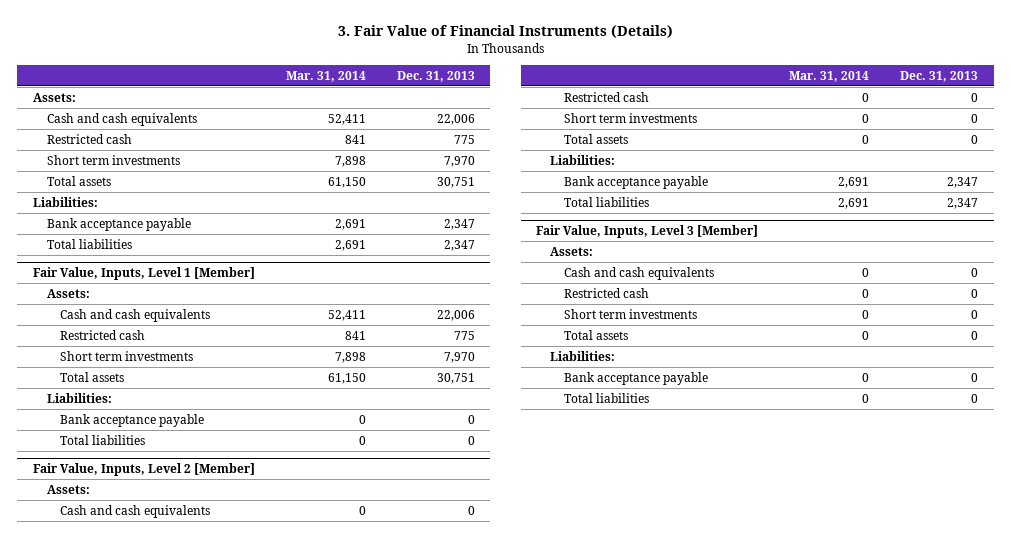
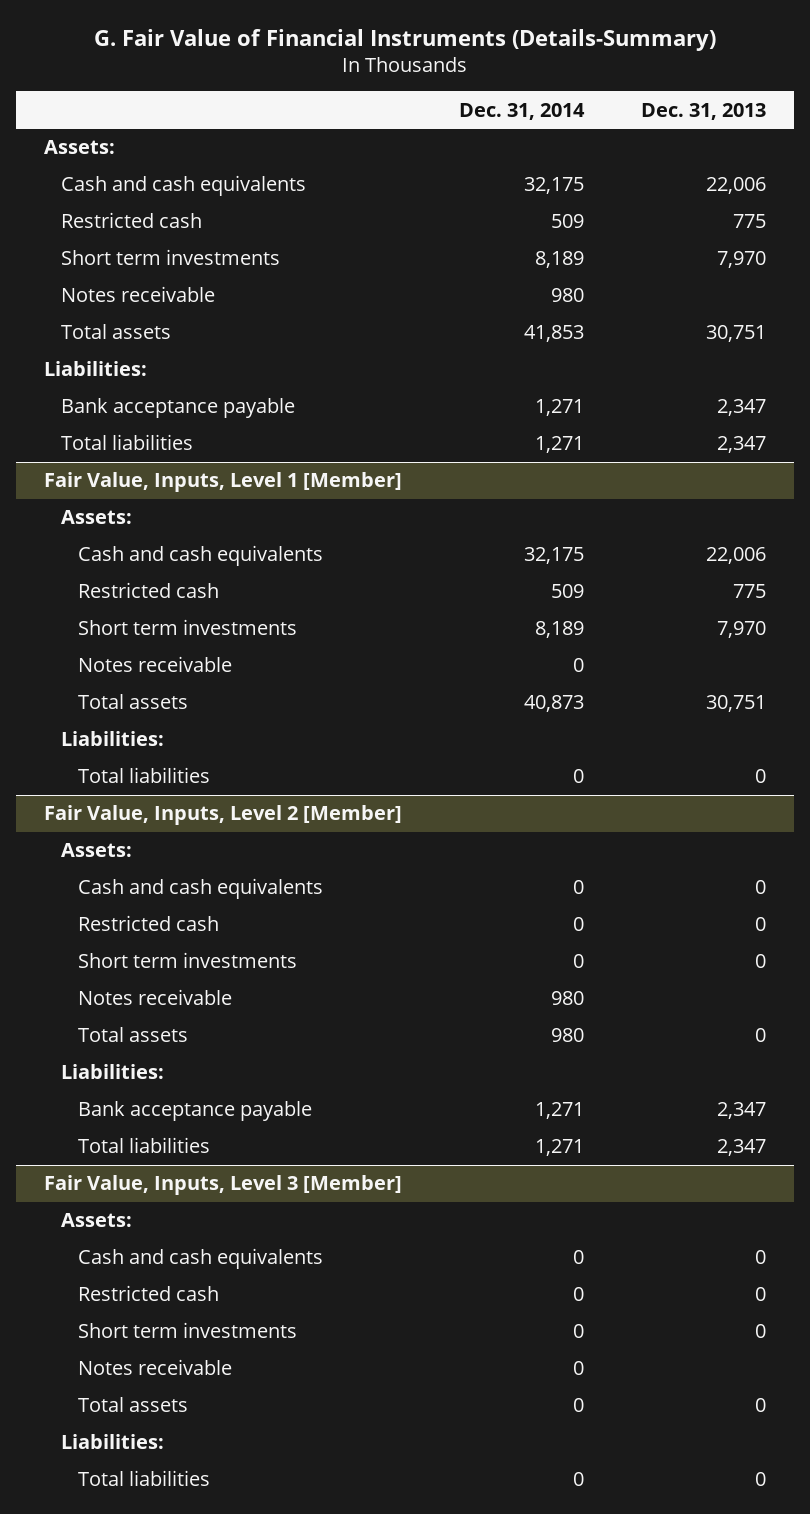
[337,25,673,39] 3. Fair Value of Financial Instruments (Details) -> [93,28,716,51] G. Fair Value of Financial Instruments (Details-Summary)
[285,70,366,82] Mar. 31, 2014 -> none
none -> [458,102,585,120] Dec. 31, 2014
none -> [61,286,216,303] Notes receivable
none -> [78,656,233,673] Notes receivable
[60,413,205,427] Bank acceptance payable -> none
none -> [78,989,233,1006] Notes receivable
none -> [78,1359,233,1376] Notes receivable
[563,371,708,385] Bank acceptance payable -> none

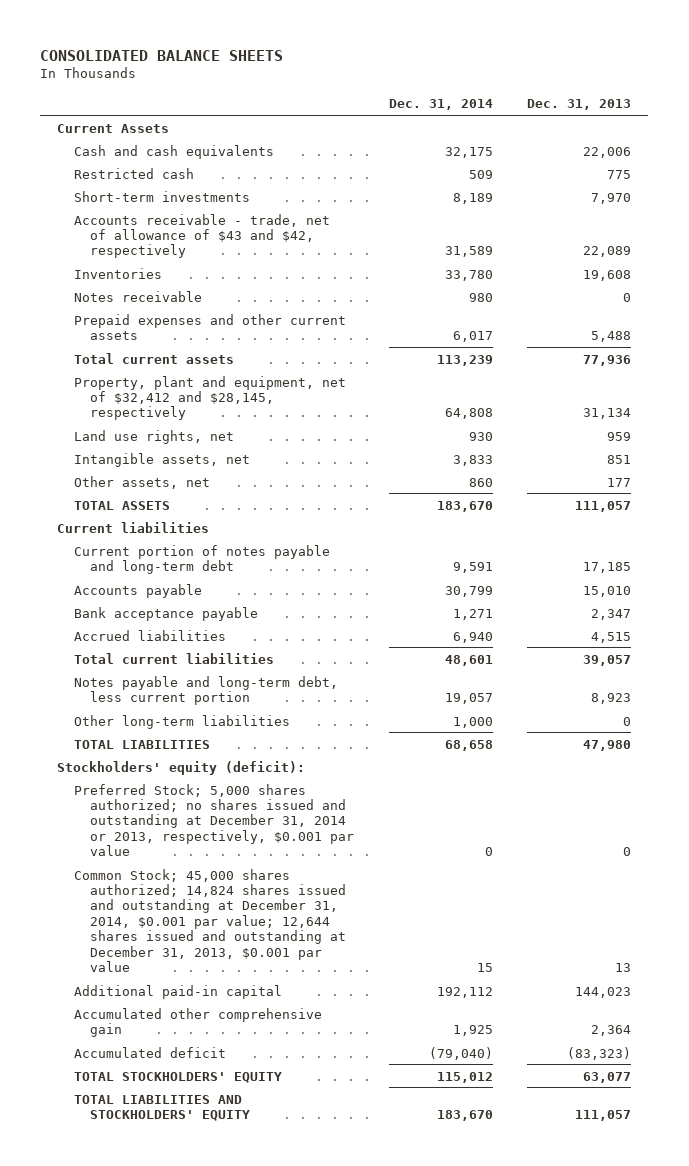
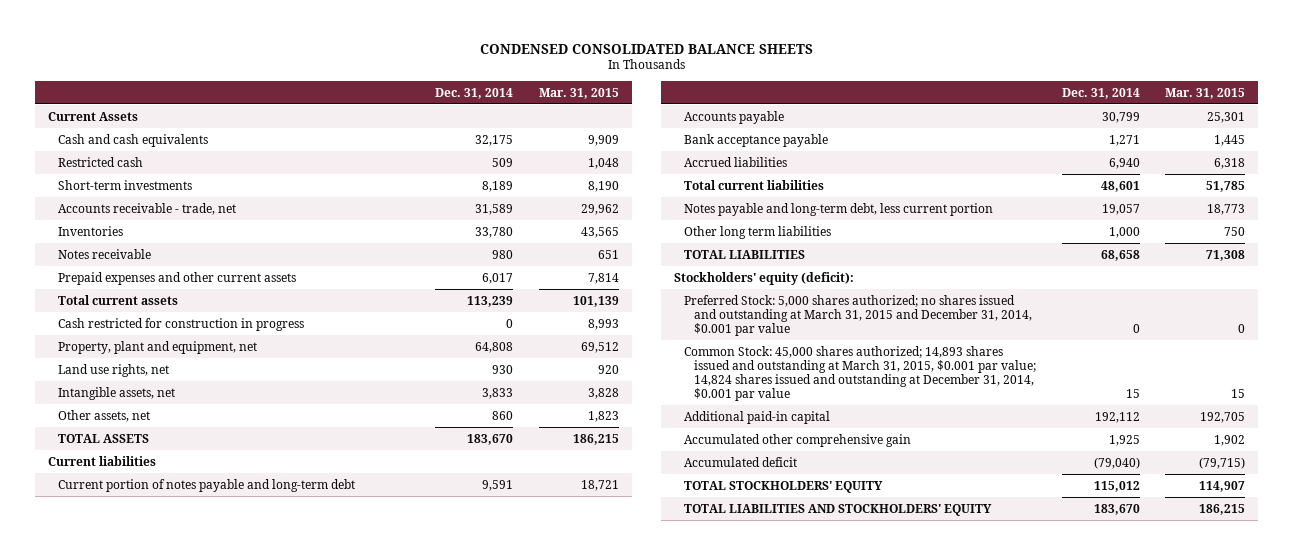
[40,49,284,61] CONSOLIDATED BALANCE SHEETS -> [479,43,813,54] CONDENSED CONSOLIDATED BALANCE SHEETS
[527,99,632,111] Dec. 31, 2013 -> none
none -> [539,87,620,99] Mar. 31, 2015
[73,213,330,259] Accounts receivable - trade, net of allowance of $43 and $42, respectively -> [57,202,236,215] Accounts receivable - trade, net
none -> [57,317,304,331] Cash restricted for construction in progress
[73,375,346,421] Property, plant and equipment, net of $32,412 and $28,145, respectively -> [57,340,257,354] Property, plant and equipment, net
[73,714,290,729] Other long-term liabilities -> [684,225,832,239] Other long term liabilities
[73,783,355,857] Preferred Stock; 5,000 shares authorized; no shares issued and outstanding at December 31, 2014 or 2013, respectively, $0.001 par value -> [684,294,1032,336] Preferred Stock: 5,000 shares authorized; no shares issued and outstanding at March 31, 2015 and December 31, 2014, $0.001 par value
[73,868,347,973] Common Stock; 45,000 shares authorized; 14,824 shares issued and outstanding at December 31, 2014, $0.001 par value; 12,644 shares issued and outstanding at December 31, 2013, $0.001 par value -> [684,345,1036,402] Common Stock: 45,000 shares authorized; 14,893 shares issued and outstanding at March 31, 2015, $0.001 par value; 14,824 shares issued and outstanding at December 31, 2014, $0.001 par value

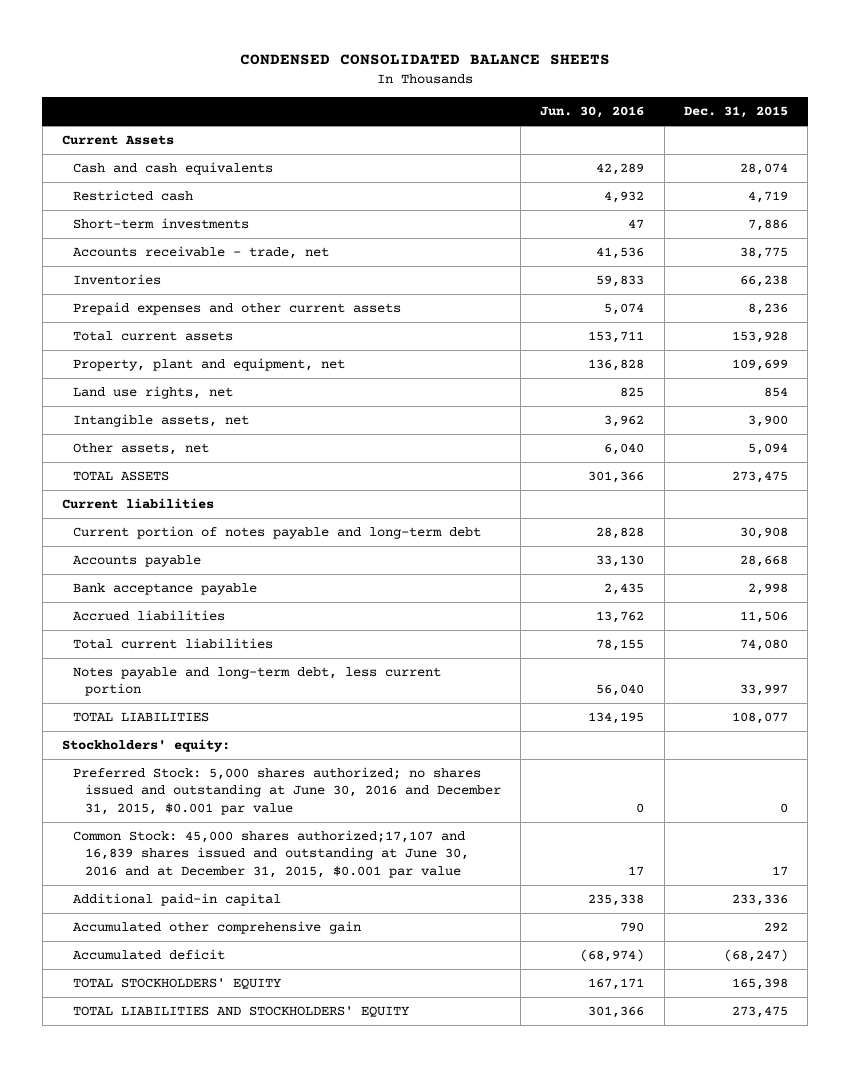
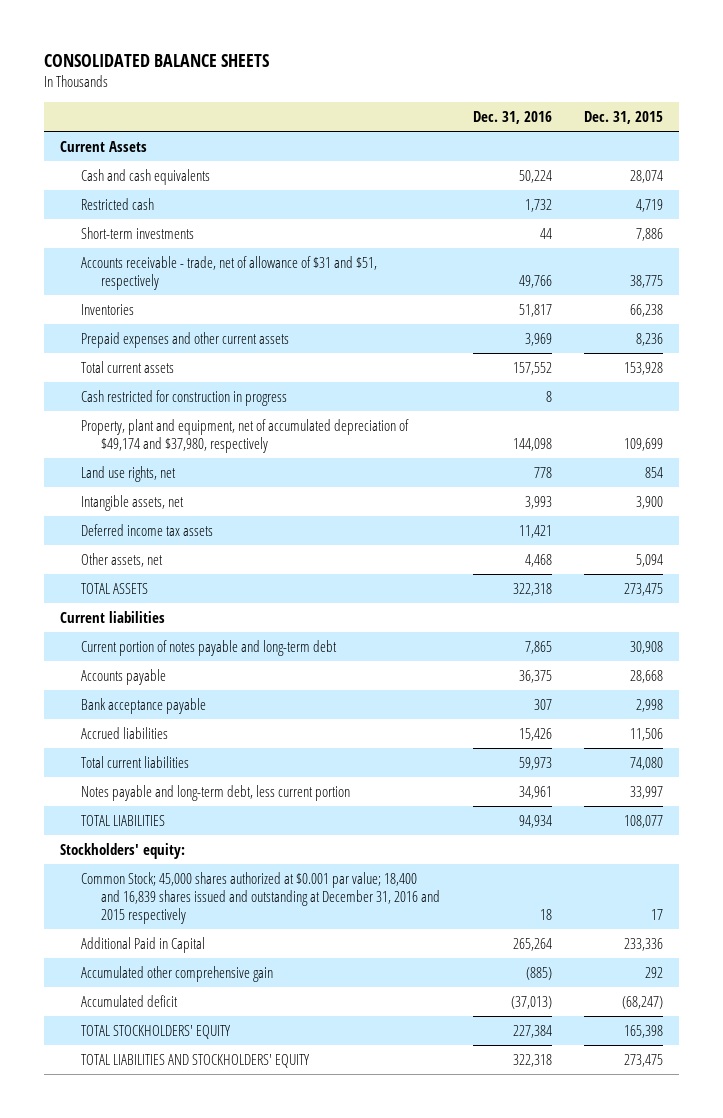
[239,53,610,65] CONDENSED CONSOLIDATED BALANCE SHEETS -> [43,54,269,68] CONSOLIDATED BALANCE SHEETS
[540,106,645,119] Jun. 30, 2016 -> none
none -> [472,111,552,125] Dec. 31, 2016
[73,246,330,260] Accounts receivable - trade, net -> [80,255,377,290] Accounts receivable - trade, net of allowance of $31 and $51, respectively
none -> [80,389,287,406] Cash restricted for construction in progress
[73,358,346,372] Property, plant and equipment, net -> [80,418,409,453] Property, plant and equipment, net of accumulated depreciation of $49,174 and $37,980, respectively
none -> [80,523,213,536] Deferred income tax assets
[73,767,501,815] Preferred Stock: 5,000 shares authorized; no shares issued and outstanding at June 30, 2016 and December 31, 2015, $0.001 par value -> none
[73,830,469,878] Common Stock: 45,000 shares authorized;17,107 and 16,839 shares issued and outstanding at June 30, 2016 and at December 31, 2015, $0.001 par value -> [80,871,441,925] Common Stock; 45,000 shares authorized at $0.001 par value; 18,400 and 16,839 shares issued and outstanding at December 31, 2016 and 2015 respectively
[73,893,282,907] Additional paid-in capital -> [80,936,205,953] Additional Paid in Capital

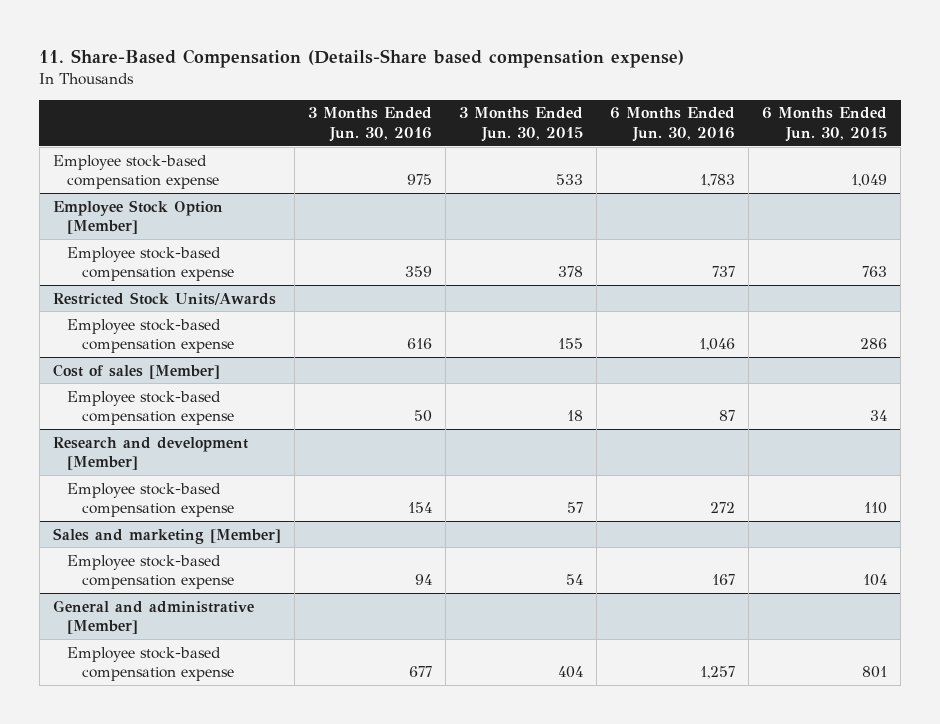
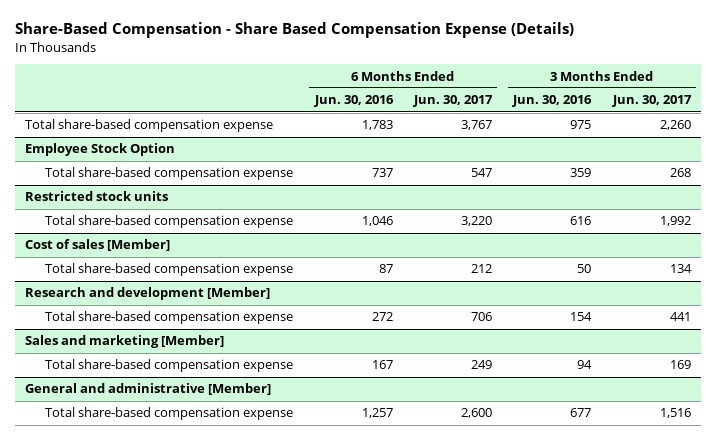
[39,49,685,69] 11. Share-Based Compensation (Details-Share based compensation expense) -> [14,22,574,39] Share-Based Compensation - Share Based Compensation Expense (Details)
[458,107,583,142] 3 Months Ended Jun. 30, 2015 -> none
[762,107,888,142] 6 Months Ended Jun. 30, 2015 -> none
none -> [412,95,493,108] Jun. 30, 2017
none -> [611,95,692,108] Jun. 30, 2017
[52,154,220,190] Employee stock-based compensation expense -> [25,119,274,133] Total share-based compensation expense
[52,199,223,235] Employee Stock Option [Member] -> [25,143,176,157] Employee Stock Option
[67,246,235,282] Employee stock-based compensation expense -> [45,167,294,181] Total share-based compensation expense
[52,291,276,305] Restricted Stock Units/Awards -> [25,191,169,202] Restricted stock units
[67,318,235,354] Employee stock-based compensation expense -> [45,215,294,229] Total share-based compensation expense
[67,390,235,426] Employee stock-based compensation expense -> [45,263,294,277] Total share-based compensation expense
[67,482,235,518] Employee stock-based compensation expense -> [45,311,294,325] Total share-based compensation expense
[67,554,235,590] Employee stock-based compensation expense -> [45,359,294,373] Total share-based compensation expense
[67,646,235,682] Employee stock-based compensation expense -> [45,407,294,421] Total share-based compensation expense

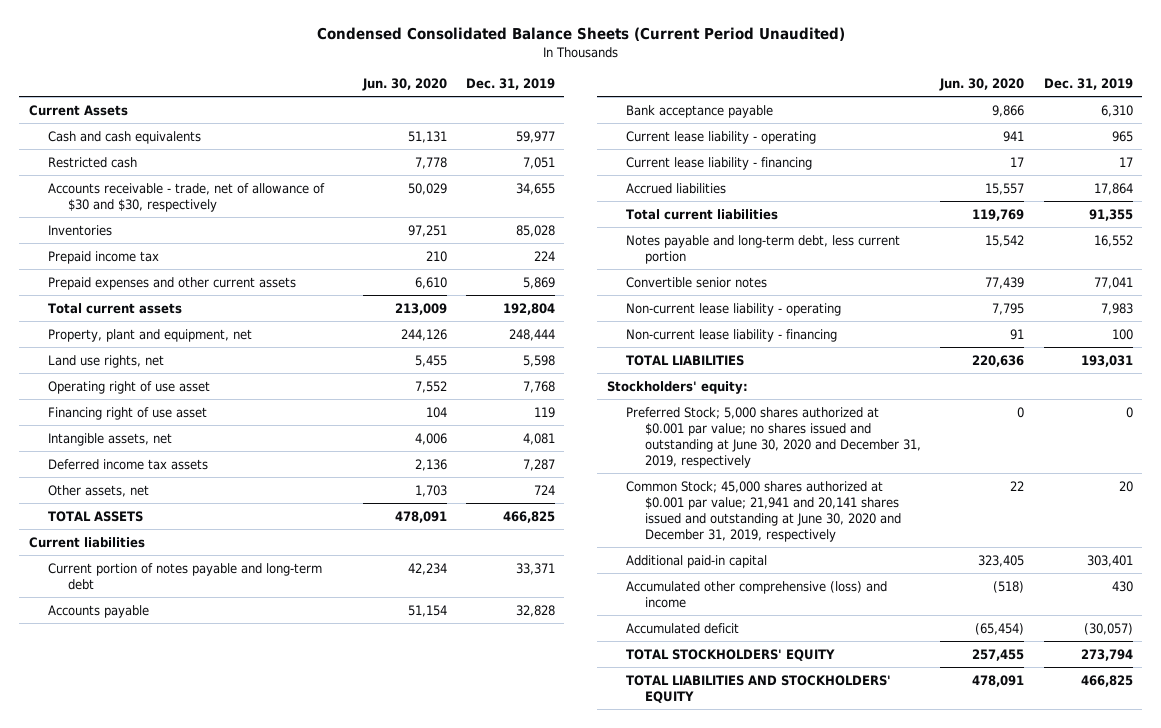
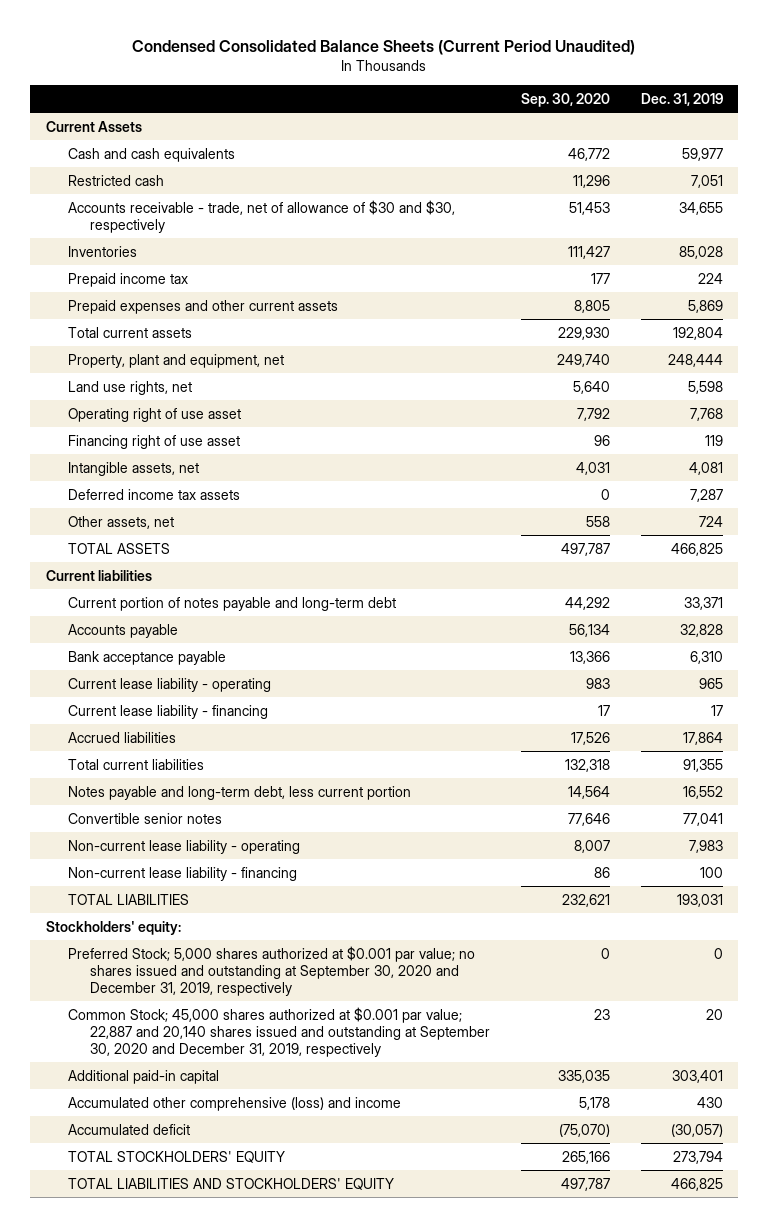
[361,77,447,91] Jun. 30, 2020 -> none
none -> [521,92,611,107] Sep. 30, 2020
[625,406,922,468] Preferred Stock; 5,000 shares authorized at $0.001 par value; no shares issued and outstanding at June 30, 2020 and December 31, 2019, respectively -> [68,945,476,996] Preferred Stock; 5,000 shares authorized at $0.001 par value; no shares issued and outstanding at September 30, 2020 and December 31, 2019, respectively
[625,480,902,542] Common Stock; 45,000 shares authorized at $0.001 par value; 21,941 and 20,141 shares issued and outstanding at June 30, 2020 and December 31, 2019, respectively -> [68,1006,491,1057] Common Stock; 45,000 shares authorized at $0.001 par value; 22,887 and 20,140 shares issued and outstanding at September 30, 2020 and December 31, 2019, respectively

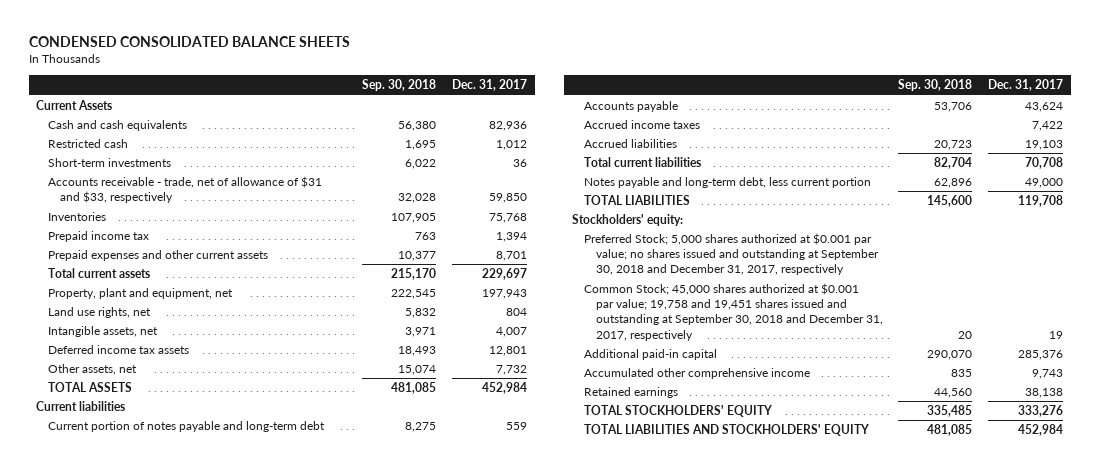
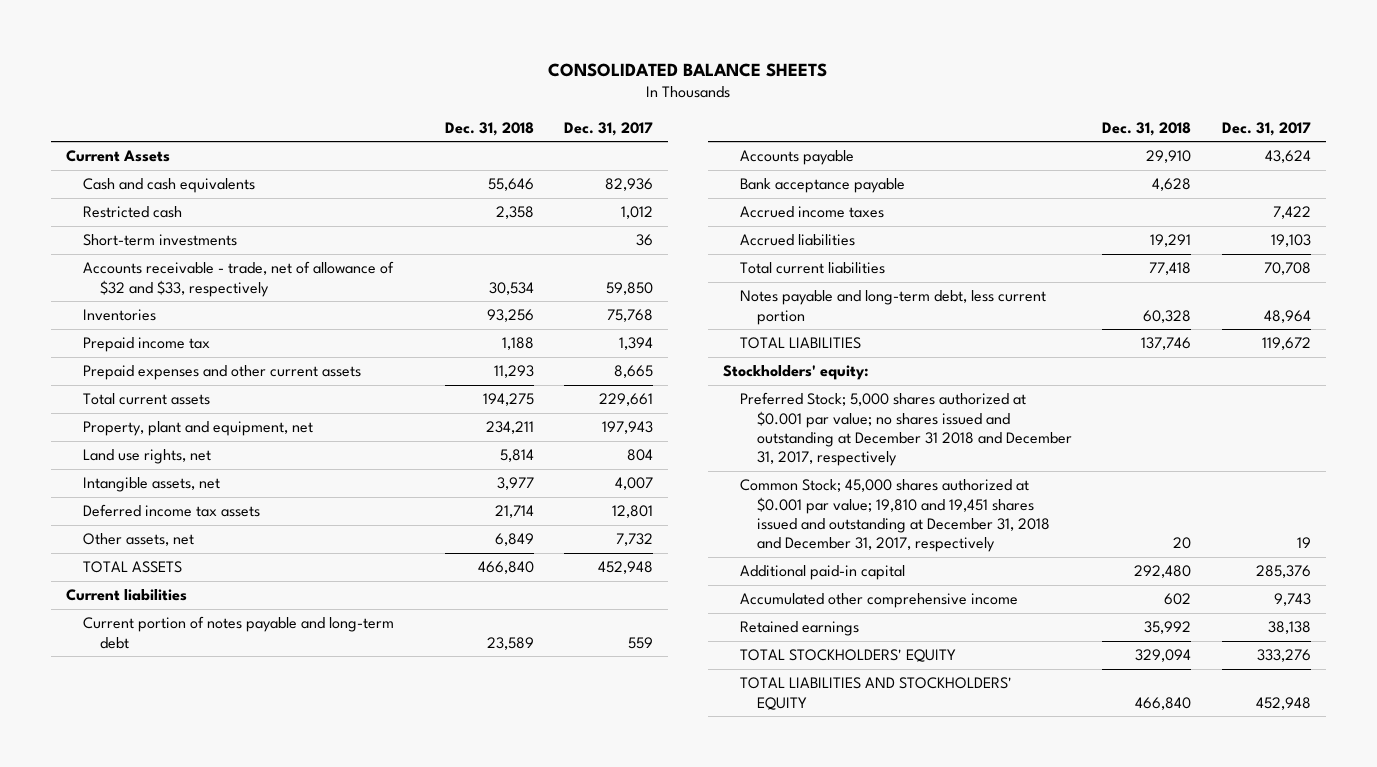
[28,36,350,48] CONDENSED CONSOLIDATED BALANCE SHEETS -> [548,62,828,77] CONSOLIDATED BALANCE SHEETS
[362,79,437,92] Sep. 30, 2018 -> none
none -> [445,121,535,136] Dec. 31, 2018
[48,175,323,204] Accounts receivable - trade, net of allowance of $31 and $33, respectively -> [83,261,395,297] Accounts receivable - trade, net of allowance of $32 and $33, respectively
[495,250,527,261] 8,701 -> [614,365,654,379] 8,665
[481,267,527,280] 229,697 -> [599,393,654,407] 229,661
[481,381,527,394] 452,984 -> [598,561,654,575] 452,948
none -> [740,178,906,194] Bank acceptance payable
[1024,177,1063,188] 49,000 -> [1263,309,1311,323] 48,964
[1017,194,1063,207] 119,708 -> [1261,337,1311,351] 119,672
[583,232,879,276] Preferred Stock; 5,000 shares authorized at $0.001 par value; no shares issued and outstanding at September 30, 2018 and December 31, 2017, respectively -> [740,392,1073,467] Preferred Stock; 5,000 shares authorized at $0.001 par value; no shares issued and outstanding at December 31 2018 and December 31, 2017, respectively
[583,282,883,341] Common Stock; 45,000 shares authorized at $0.001 par value; 19,758 and 19,451 shares issued and outstanding at September 30, 2018 and December 31, 2017, respectively -> [740,479,1051,553] Common Stock; 45,000 shares authorized at $0.001 par value; 19,810 and 19,451 shares issued and outstanding at December 31, 2018 and December 31, 2017, respectively
[1017,423,1063,436] 452,984 -> [1255,696,1311,710] 452,948

